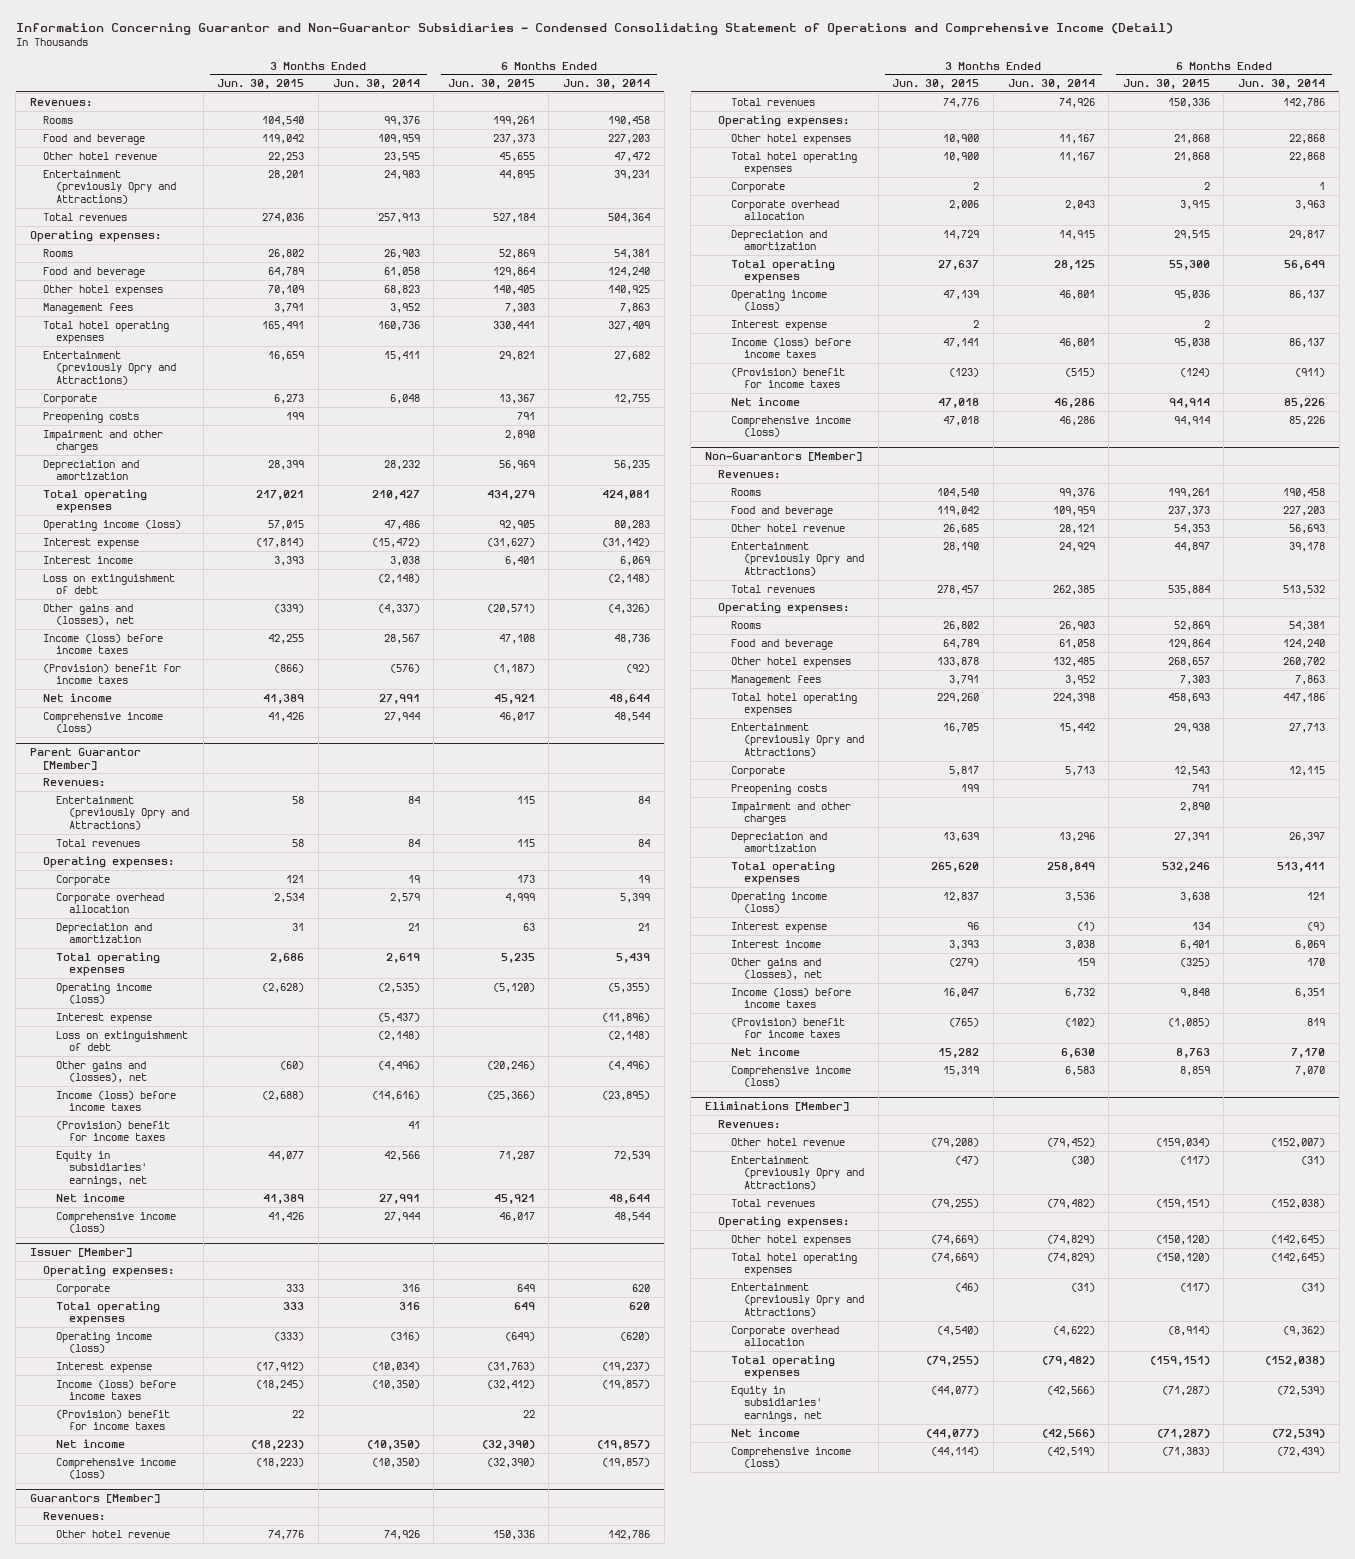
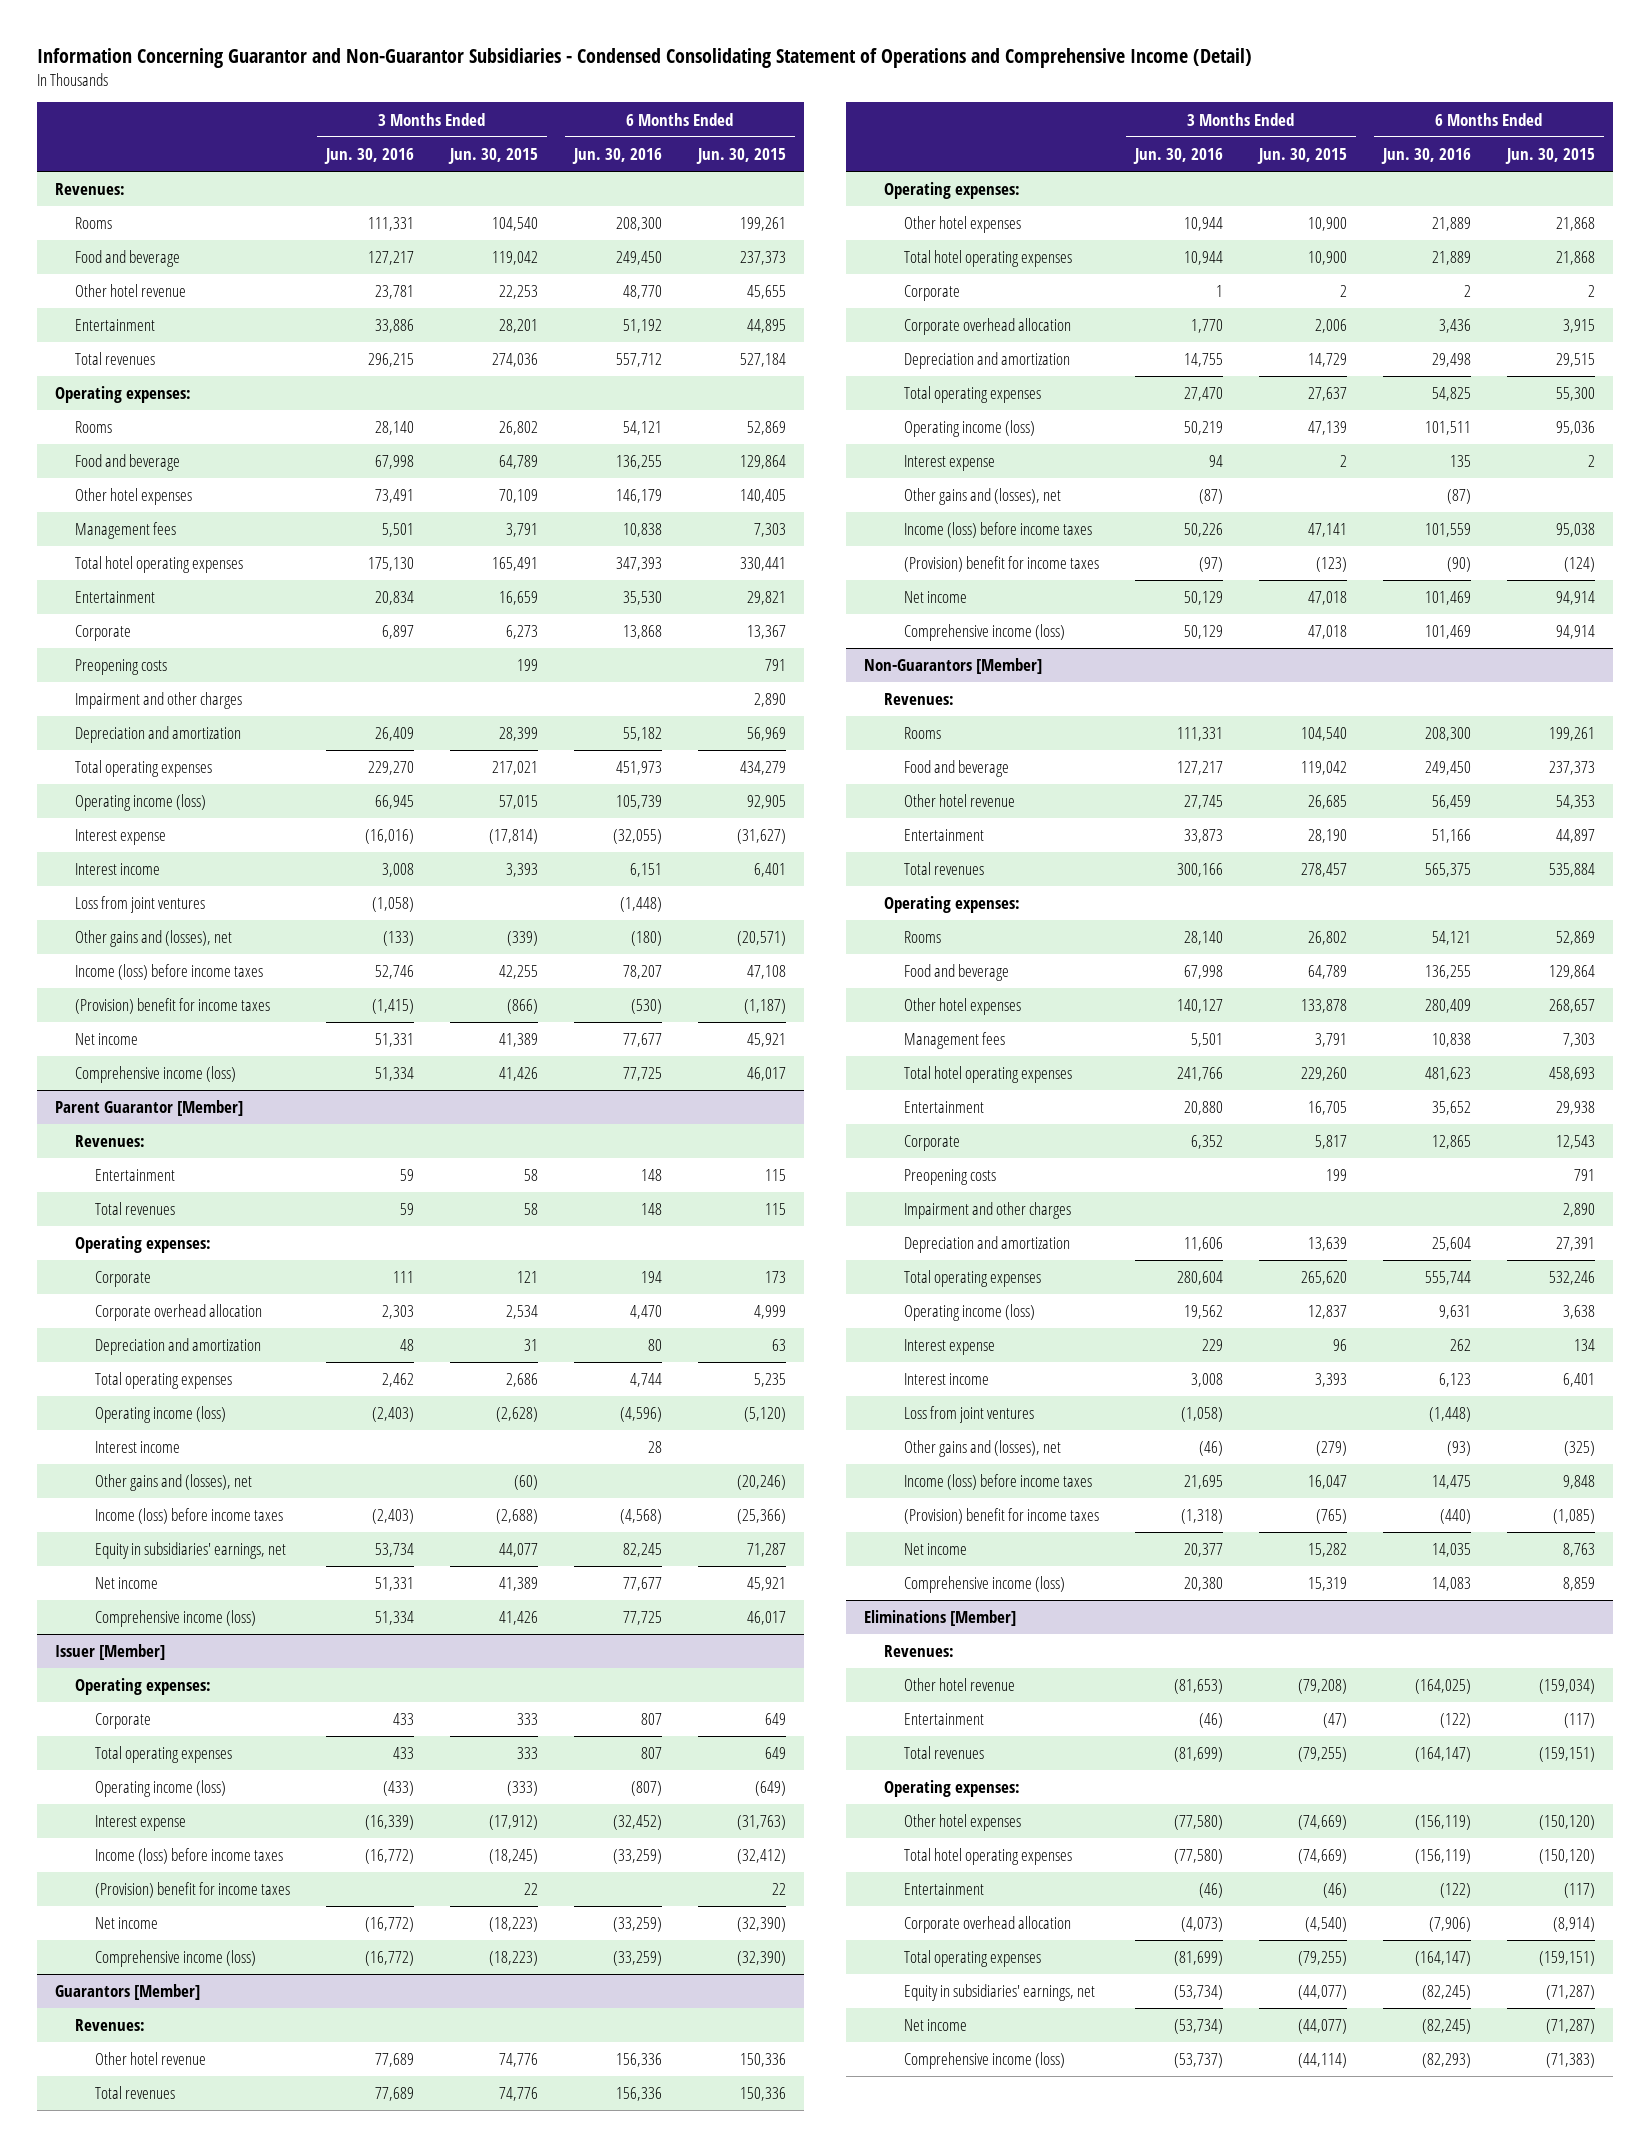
[332,79,420,90] Jun. 30, 2014 -> none
[563,79,651,90] Jun. 30, 2014 -> none
none -> [323,148,414,165] Jun. 30, 2016
none -> [571,148,662,165] Jun. 30, 2016
[42,169,176,204] Entertainment (previously Opry and Attractions) -> [74,319,155,332] Entertainment
[42,350,176,385] Entertainment (previously Opry and Attractions) -> [74,591,155,604] Entertainment
[42,573,175,595] Loss on extinguishment of debt -> none
none -> [74,896,205,914] Loss from joint ventures
[55,795,189,830] Entertainment (previously Opry and Attractions) -> [94,1169,175,1182] Entertainment
[55,1012,152,1024] Interest expense -> none
[55,1030,188,1052] Loss on extinguishment of debt -> none
none -> [94,1441,180,1454] Interest income
[55,1120,170,1142] (Provision) benefit for income taxes -> none
none -> [903,488,1061,506] Other gains and (losses), net
[730,541,864,576] Entertainment (previously Opry and Attractions) -> [903,829,984,842] Entertainment
[730,722,864,757] Entertainment (previously Opry and Attractions) -> [903,1101,984,1114] Entertainment
none -> [903,1406,1034,1424] Loss from joint ventures
[730,1155,864,1190] Entertainment (previously Opry and Attractions) -> [903,1713,984,1726] Entertainment
[730,1282,864,1317] Entertainment (previously Opry and Attractions) -> [903,1883,984,1896] Entertainment

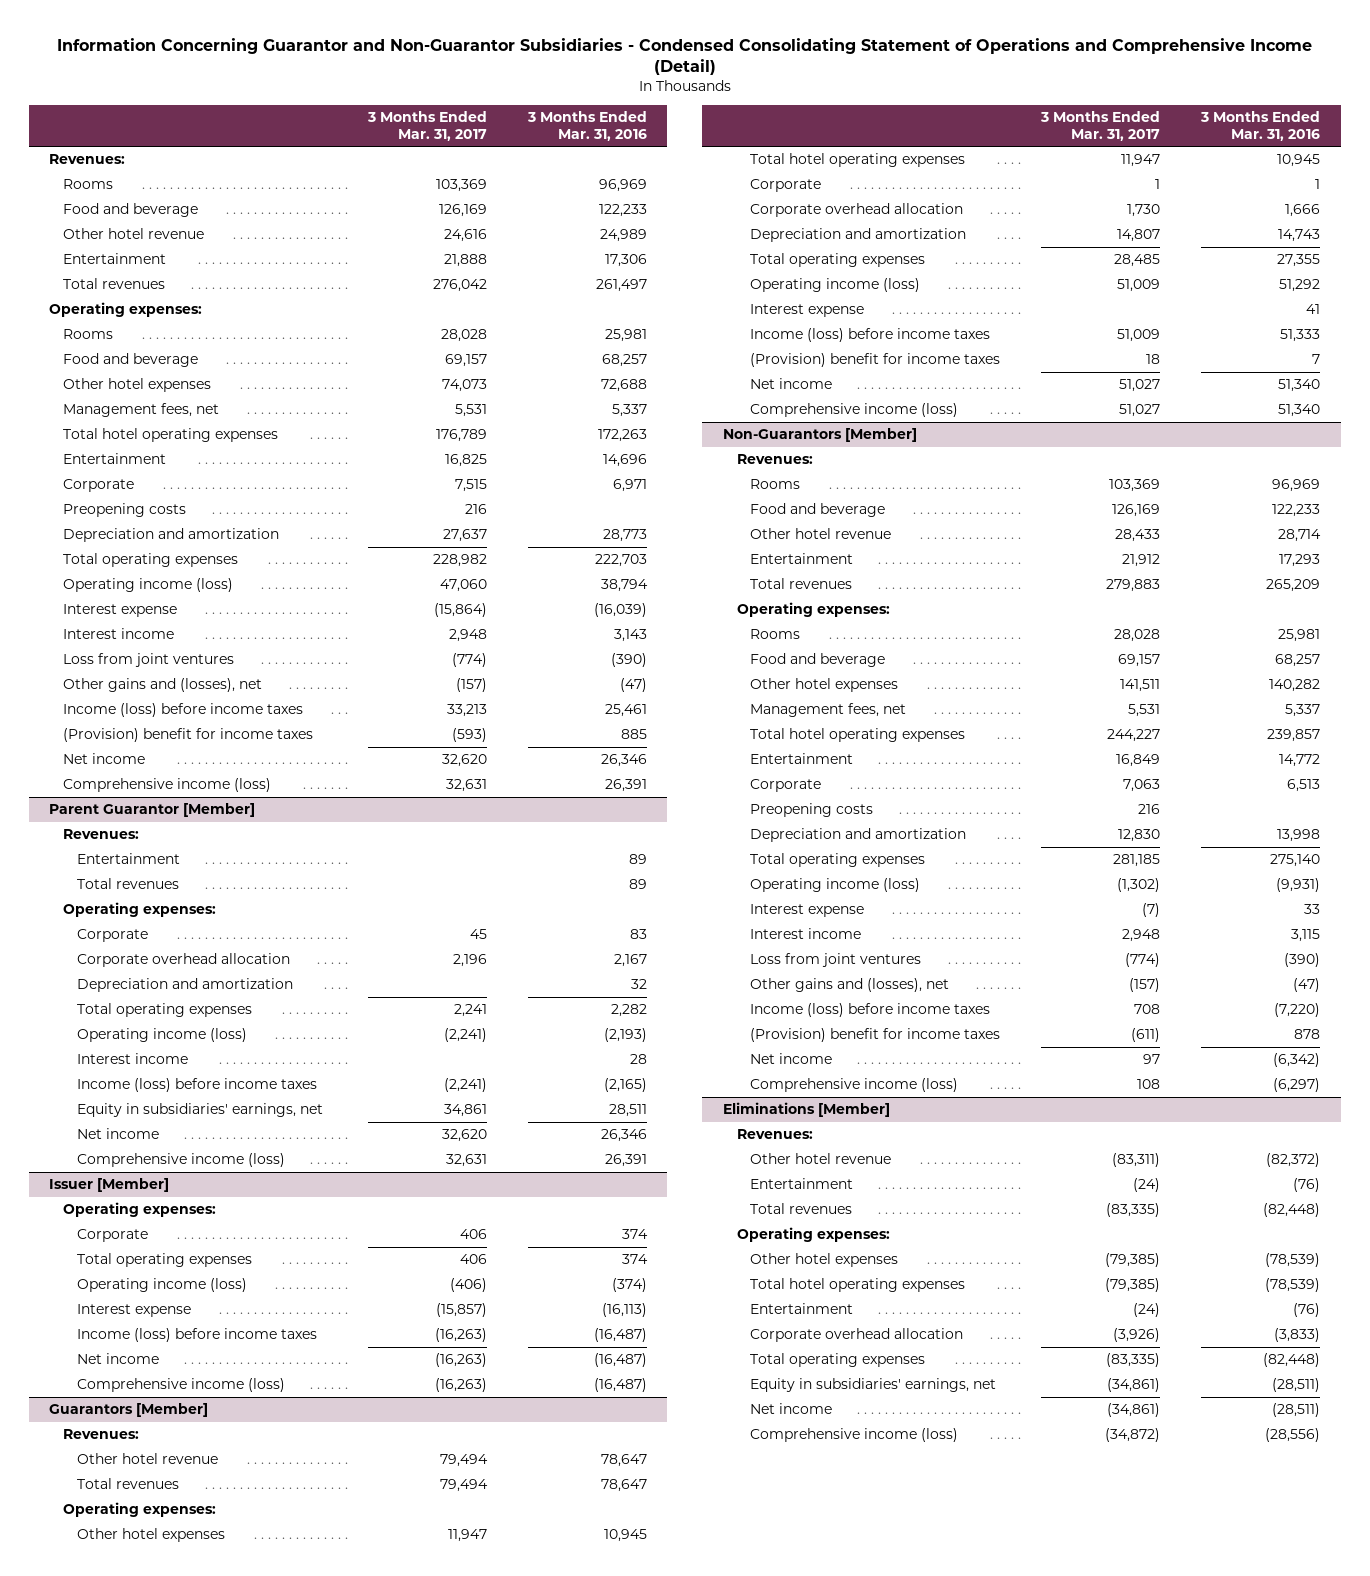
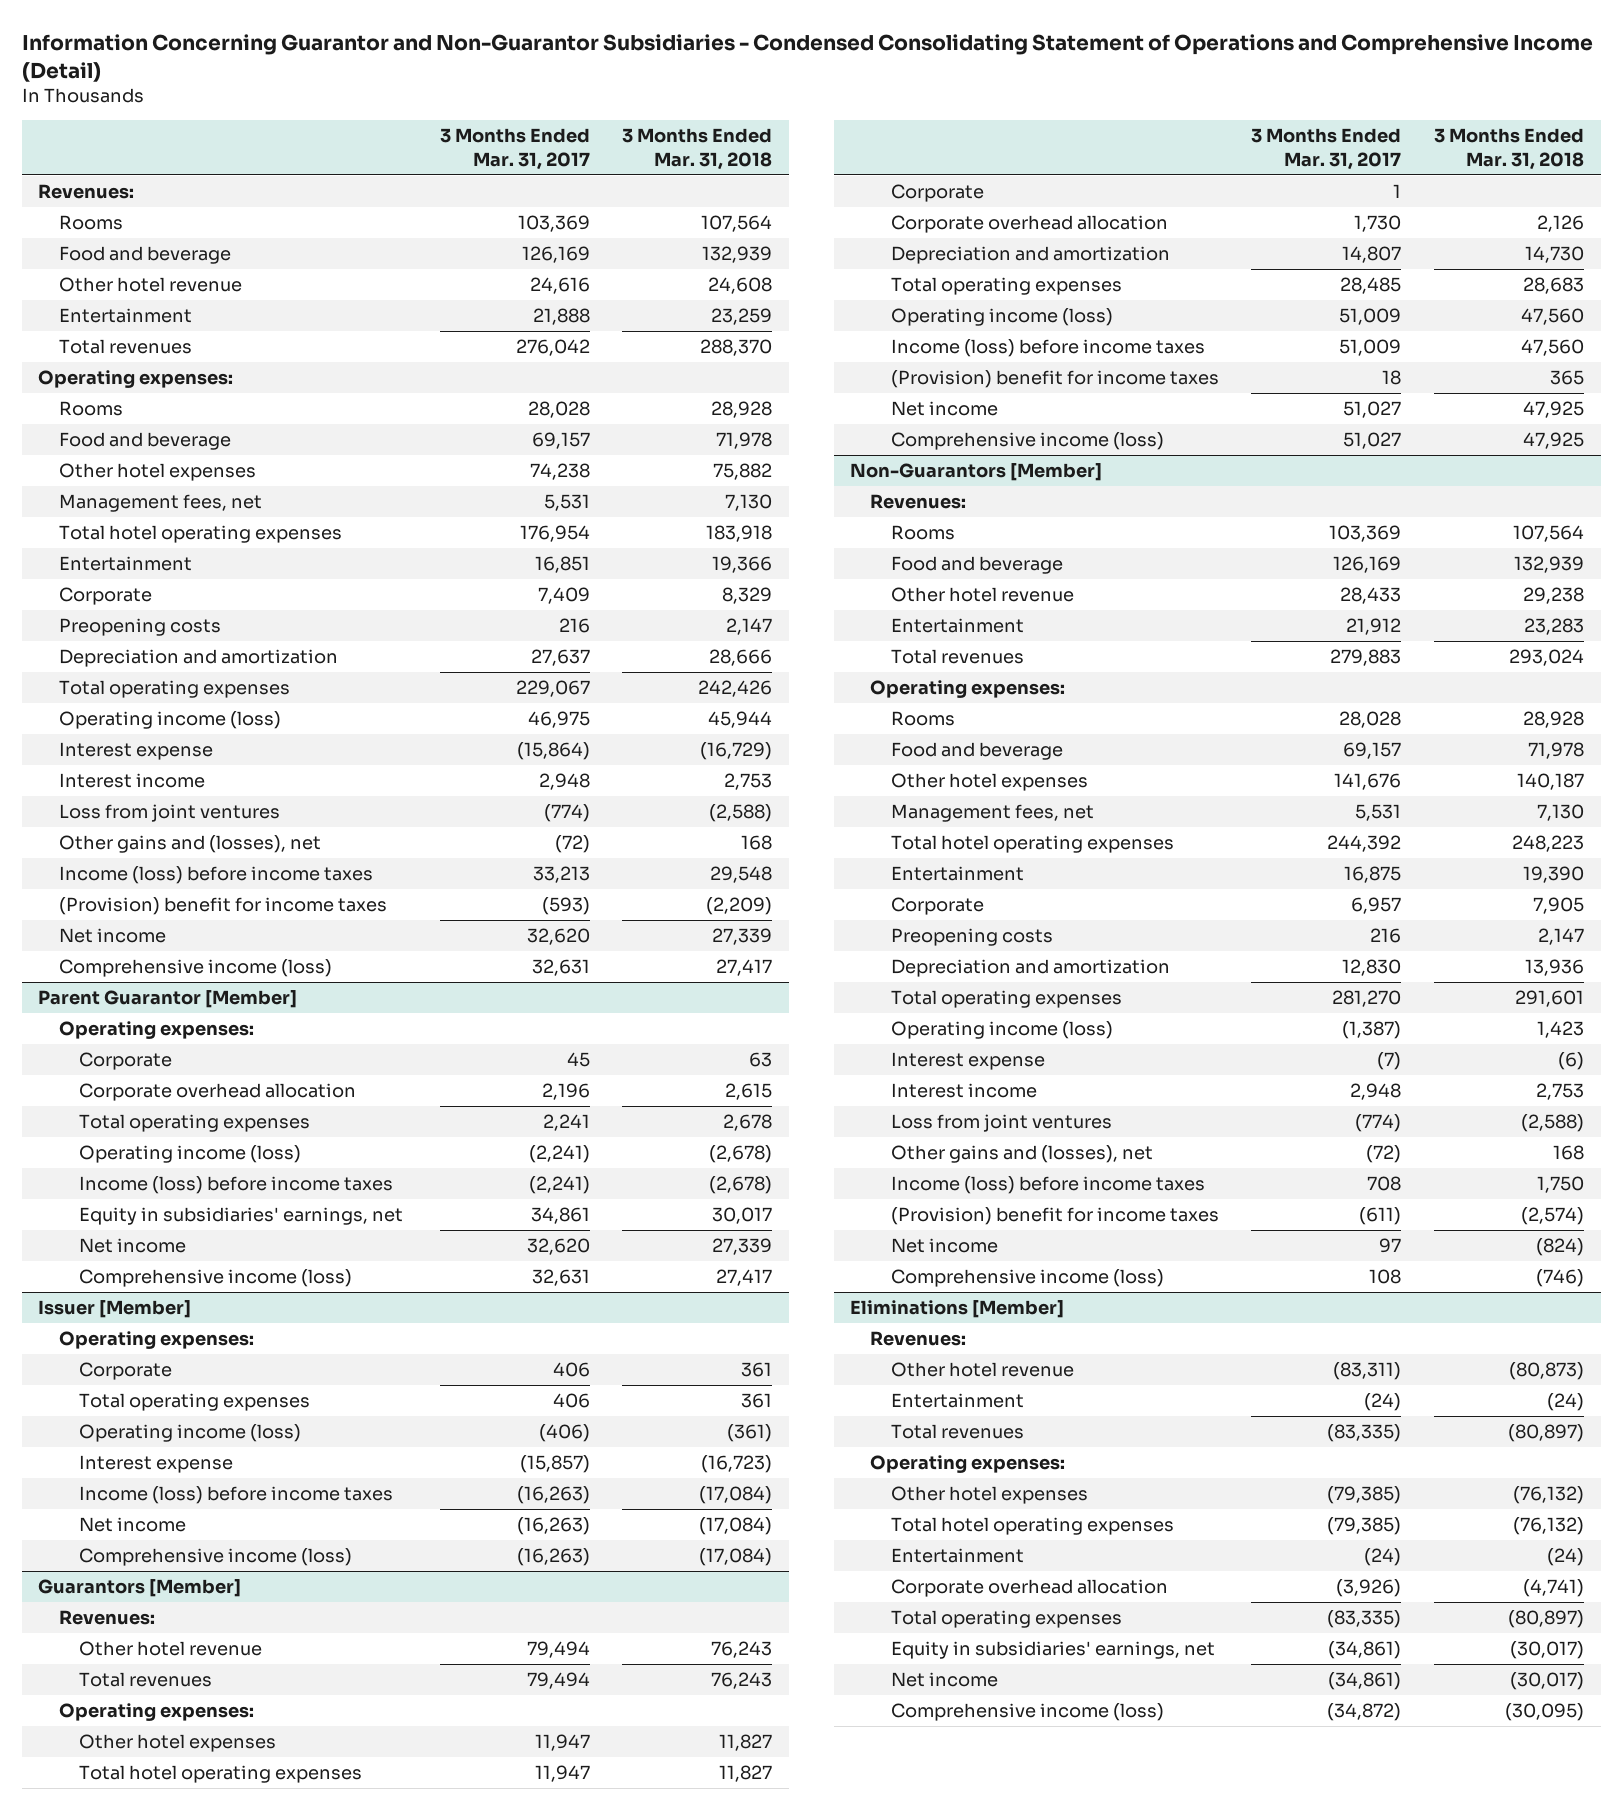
[526,111,647,141] 3 Months Ended Mar. 31, 2016 -> none
none -> [622,128,773,170] 3 Months Ended Mar. 31, 2018
[442,379,488,393] 74,073 -> [529,463,590,481] 74,238
[436,429,488,443] 176,789 -> [519,525,590,543] 176,954
[445,454,488,468] 16,825 -> [534,556,590,574] 16,851
[455,479,488,493] 7,515 -> [537,587,590,605] 7,409
[433,554,488,568] 228,982 -> [515,680,590,698] 229,067
[440,579,488,593] 47,060 -> [527,711,590,729] 46,975
[456,678,488,693] (157) -> [554,835,590,854] (72)
[63,829,140,840] Revenues: -> none
[77,853,181,865] Entertainment -> none
[77,878,180,890] Total revenues -> none
[77,978,294,993] Depreciation and amortization -> none
[77,1053,189,1065] Interest income -> none
[750,304,865,318] Interest expense -> none
[1120,679,1161,693] 141,511 -> [1334,773,1402,791] 141,676
[1107,729,1161,743] 244,227 -> [1327,835,1402,853] 244,392
[1116,754,1161,768] 16,849 -> [1344,866,1402,884] 16,875
[1123,779,1161,793] 7,063 -> [1351,897,1402,915] 6,957
[1113,854,1161,868] 281,185 -> [1332,990,1402,1008] 281,270
[1117,878,1161,893] (1,302) -> [1342,1021,1402,1040] (1,387)
[1129,978,1161,993] (157) -> [1366,1145,1402,1164] (72)

